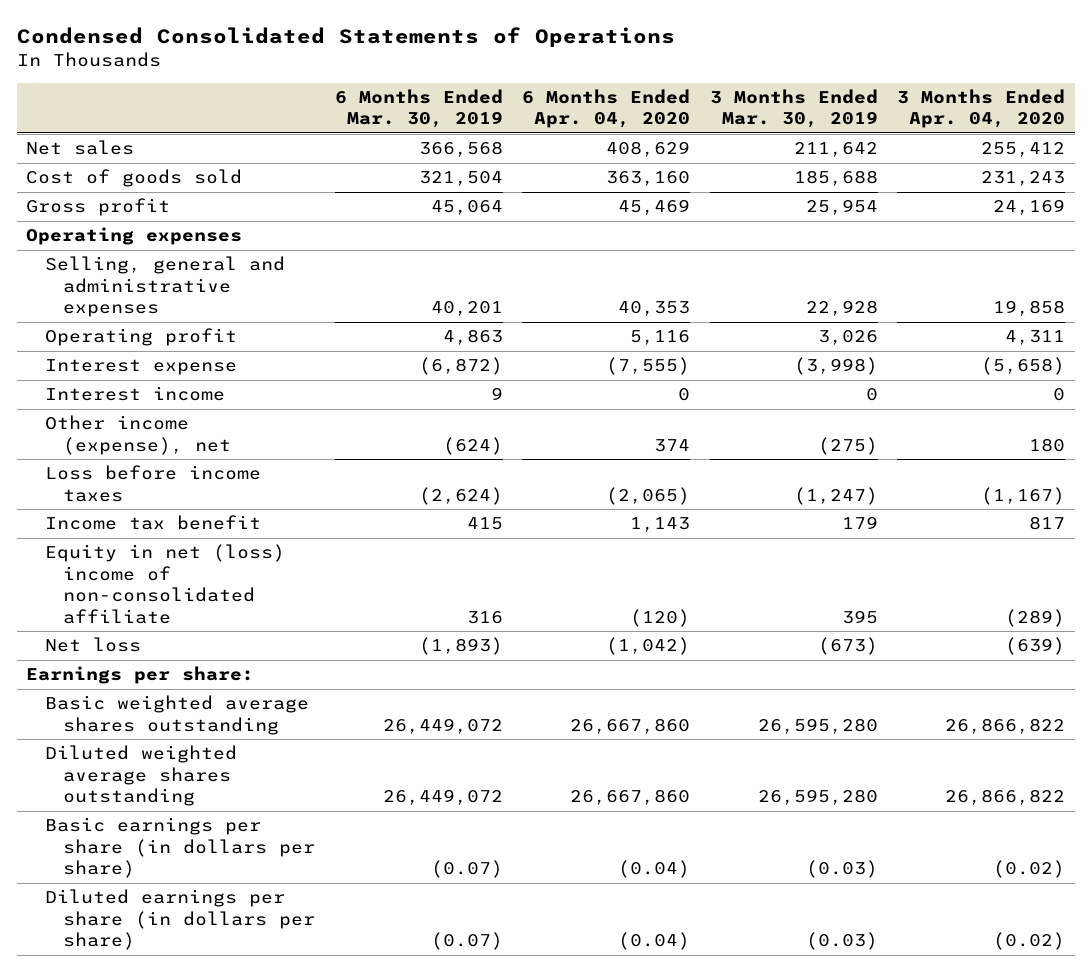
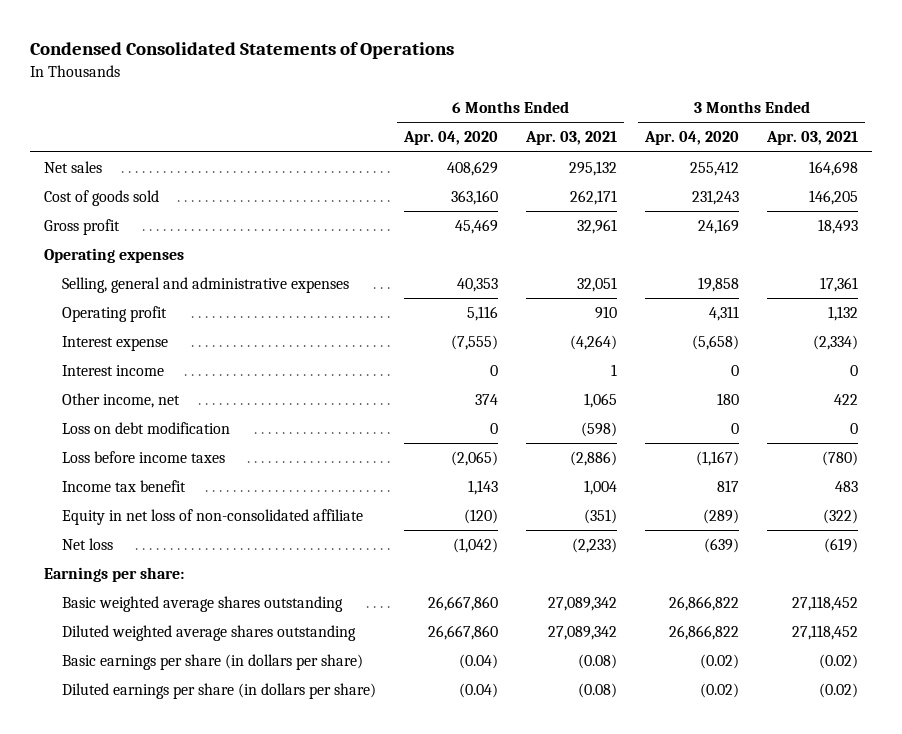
[334,88,503,129] 6 Months Ended Mar. 30, 2019 -> none
[709,88,878,129] 3 Months Ended Mar. 30, 2019 -> none
none -> [525,131,618,146] Apr. 03, 2021
none -> [766,131,859,146] Apr. 03, 2021
[44,415,232,455] Other income (expense), net -> [62,393,181,409] Other income, net
none -> [62,422,231,435] Loss on debt modification
[44,544,285,624] Equity in net (loss) income of non-consolidated affiliate -> [62,509,364,526] Equity in net loss of non-consolidated affiliate

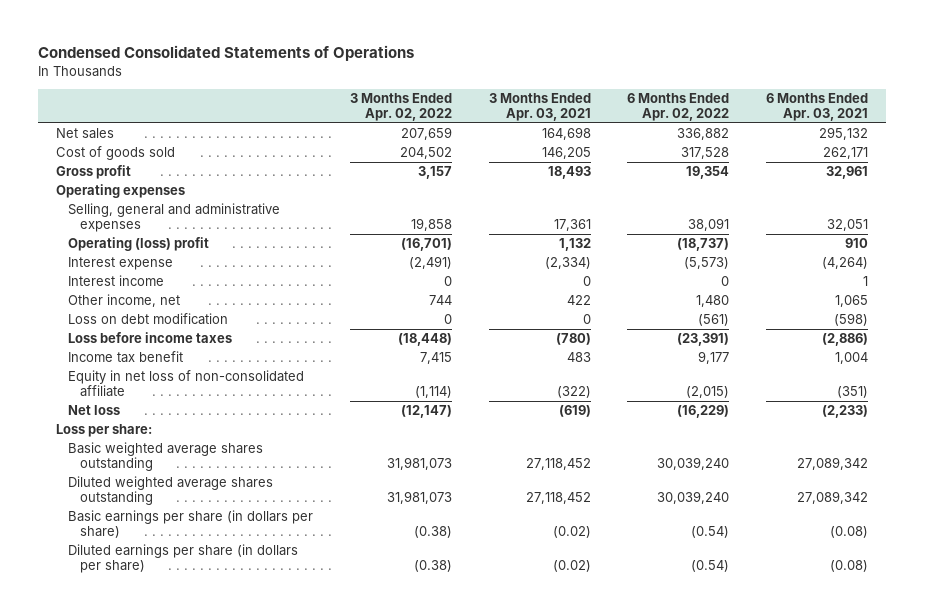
[403,131,499,146] Apr. 04, 2020 -> none
[644,131,740,146] Apr. 04, 2020 -> none
none -> [349,93,452,122] 3 Months Ended Apr. 02, 2022
none -> [627,93,730,122] 6 Months Ended Apr. 02, 2022
[62,306,168,323] Operating profit -> [68,237,210,252] Operating (loss) profit
[43,567,184,583] Earnings per share: -> [56,424,153,438] Loss per share:

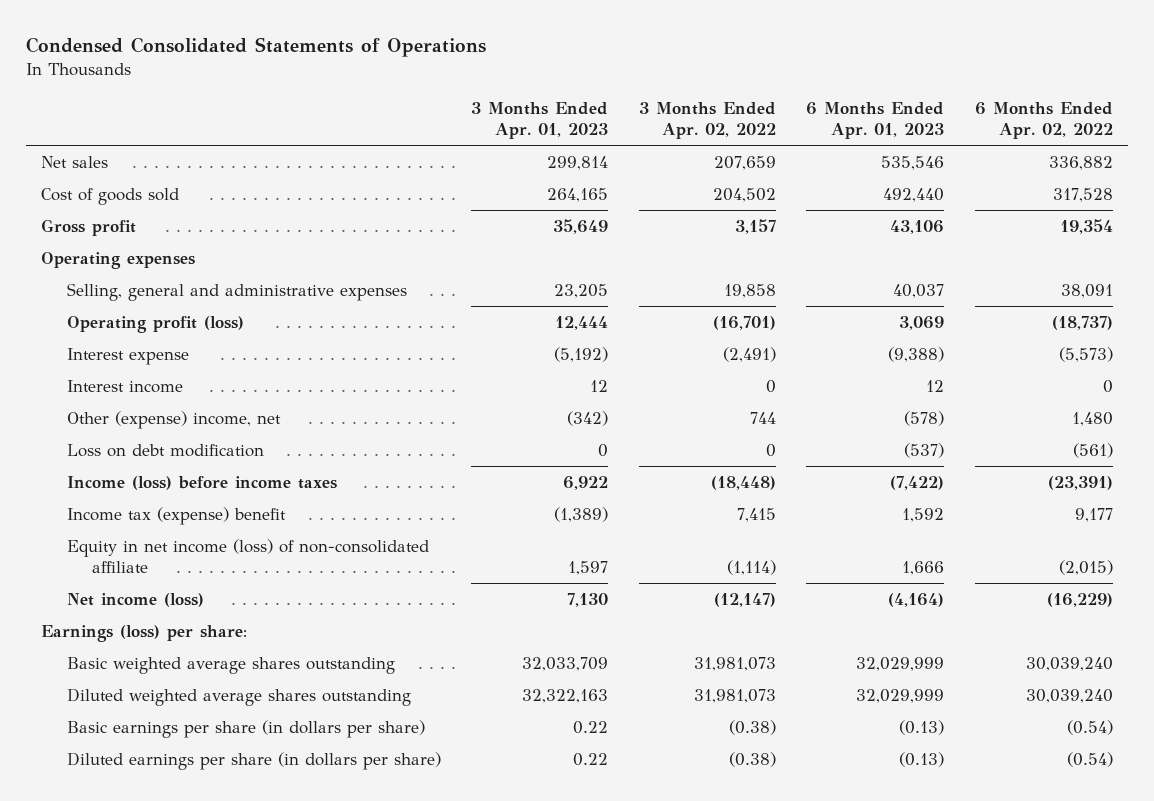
[488,93,591,122] 3 Months Ended Apr. 03, 2021 -> none
[766,93,869,122] 6 Months Ended Apr. 03, 2021 -> none
none -> [471,101,609,140] 3 Months Ended Apr. 01, 2023
none -> [806,101,945,140] 6 Months Ended Apr. 01, 2023
[68,237,210,252] Operating (loss) profit -> [66,315,244,333] Operating profit (loss)
[68,294,181,308] Other income, net -> [66,410,281,429] Other (expense) income, net
[68,332,233,344] Loss before income taxes -> [66,475,337,490] Income (loss) before income taxes
[68,351,184,364] Income tax benefit -> [66,506,286,525] Income tax (expense) benefit
[68,370,305,398] Equity in net loss of non-consolidated affiliate -> [66,538,429,574] Equity in net income (loss) of non-consolidated affiliate
[68,405,121,416] Net loss -> [66,592,204,607] Net income (loss)
[56,424,153,438] Loss per share: -> [41,624,248,642] Earnings (loss) per share:

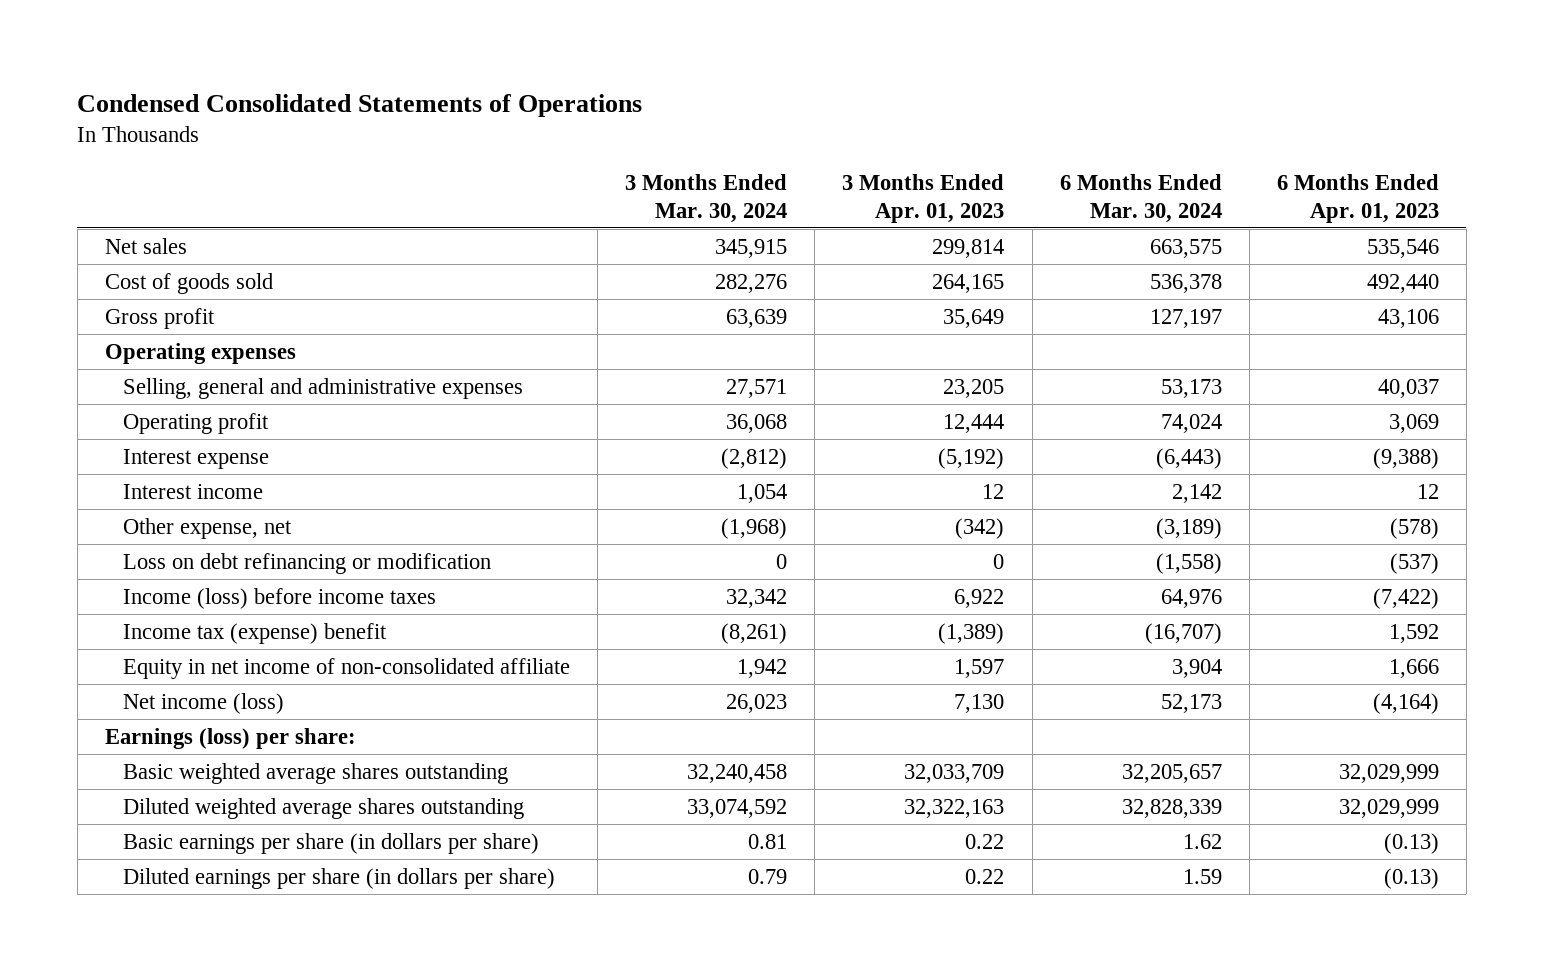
[638,101,776,140] 3 Months Ended Apr. 02, 2022 -> none
[975,101,1114,140] 6 Months Ended Apr. 02, 2022 -> none
none -> [625,173,788,223] 3 Months Ended Mar. 30, 2024
none -> [1059,173,1222,223] 6 Months Ended Mar. 30, 2024
[66,315,244,333] Operating profit (loss) -> [123,412,270,434] Operating profit
[66,410,281,429] Other (expense) income, net -> [123,517,293,539] Other expense, net
[66,443,264,457] Loss on debt modification -> [123,552,492,574] Loss on debt refinancing or modification
[66,538,429,574] Equity in net income (loss) of non-consolidated affiliate -> [123,657,571,679] Equity in net income of non-consolidated affiliate

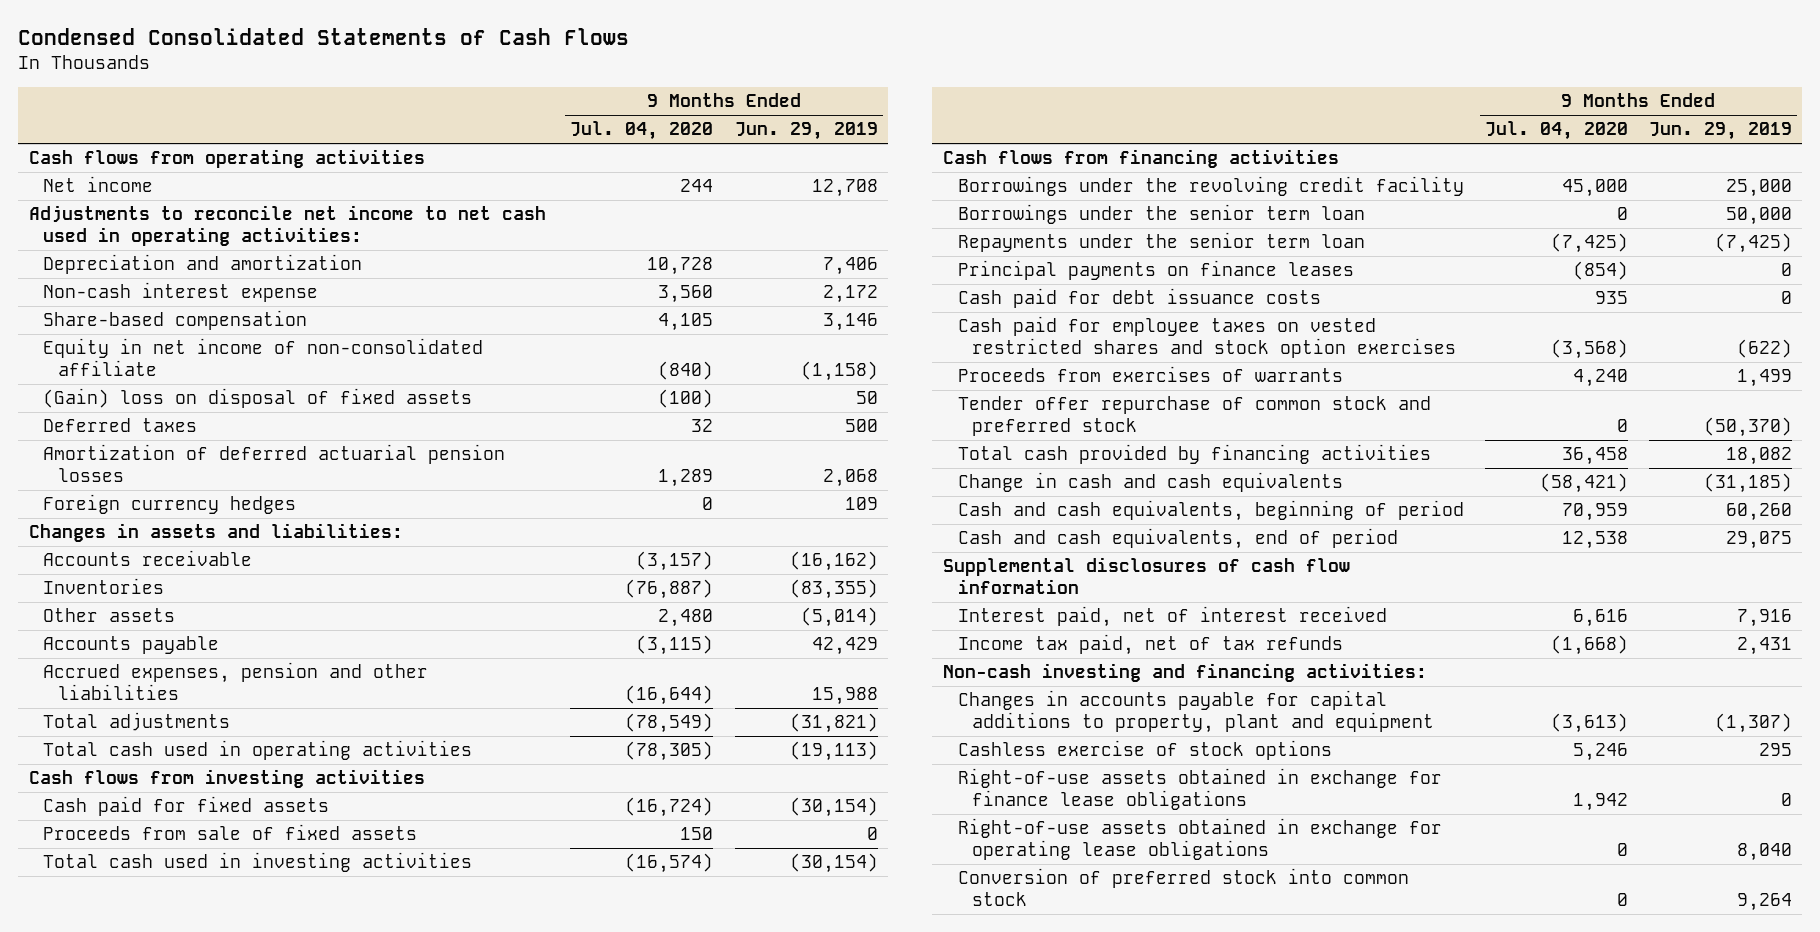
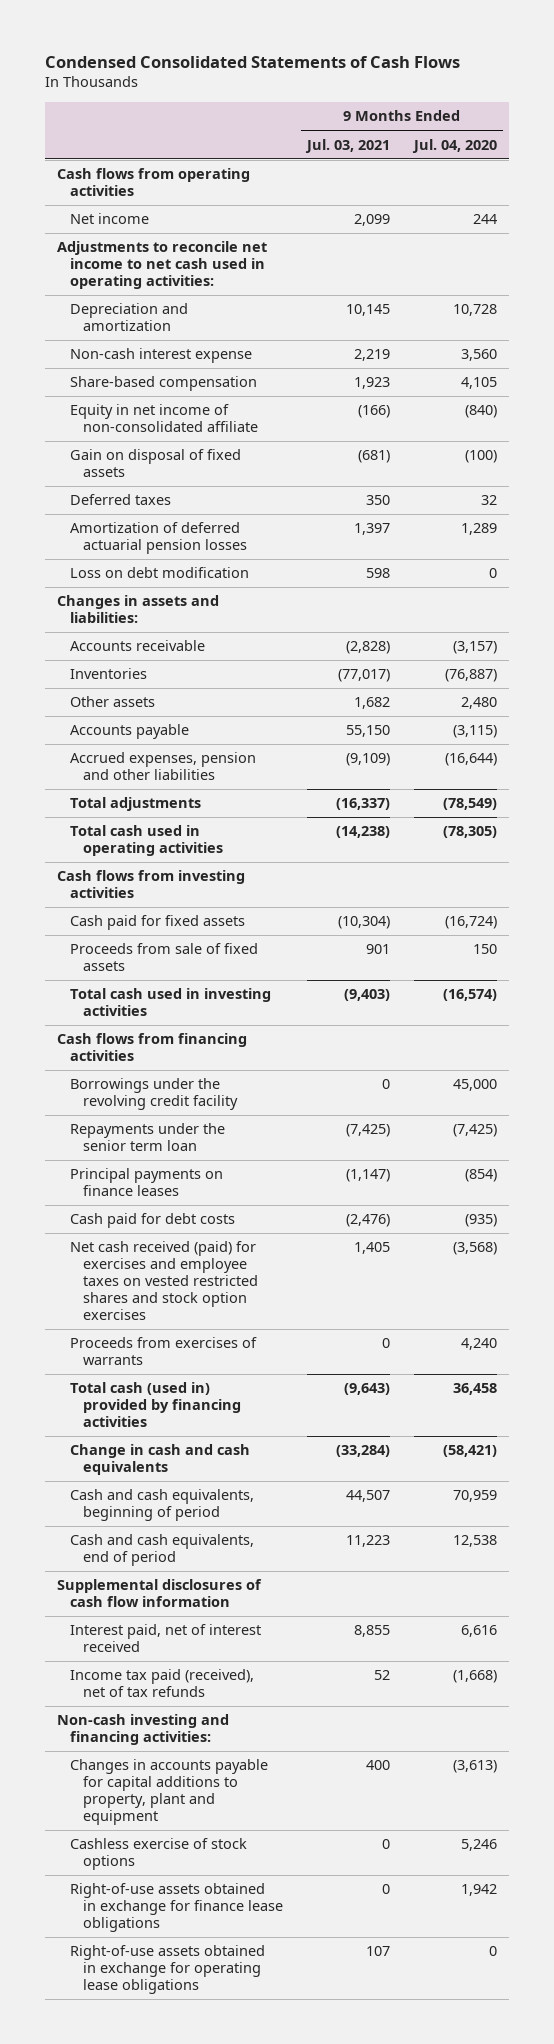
[734,122,878,141] Jun. 29, 2019 -> none
none -> [305,138,391,153] Jul. 03, 2021
[43,388,473,409] (Gain) loss on disposal of fixed assets -> [70,449,242,478] Gain on disposal of fixed assets
[43,494,297,515] Foreign currency hedges -> none
none -> [70,567,250,579] Loss on debt modification
[957,204,1365,225] Borrowings under the senior term loan -> none
[957,288,1321,309] Cash paid for debt issuance costs -> [70,1213,236,1229] Cash paid for debt costs
[1594,291,1628,305] 935 -> [464,1214,497,1228] (935)
[957,316,1457,358] Cash paid for employee taxes on vested restricted shares and stock option exercises -> [70,1241,259,1321] Net cash received (paid) for exercises and employee taxes on vested restricted shares and stock option exercises
[957,396,1431,436] Tender offer repurchase of common stock and preferred stock -> none
[957,444,1431,465] Total cash provided by financing activities -> [70,1382,242,1428] Total cash (used in) provided by financing activities
[957,634,1343,656] Income tax paid, net of tax refunds -> [70,1669,255,1698] Income tax paid (received), net of tax refunds
[957,868,1409,906] Conversion of preferred stock into common stock -> none

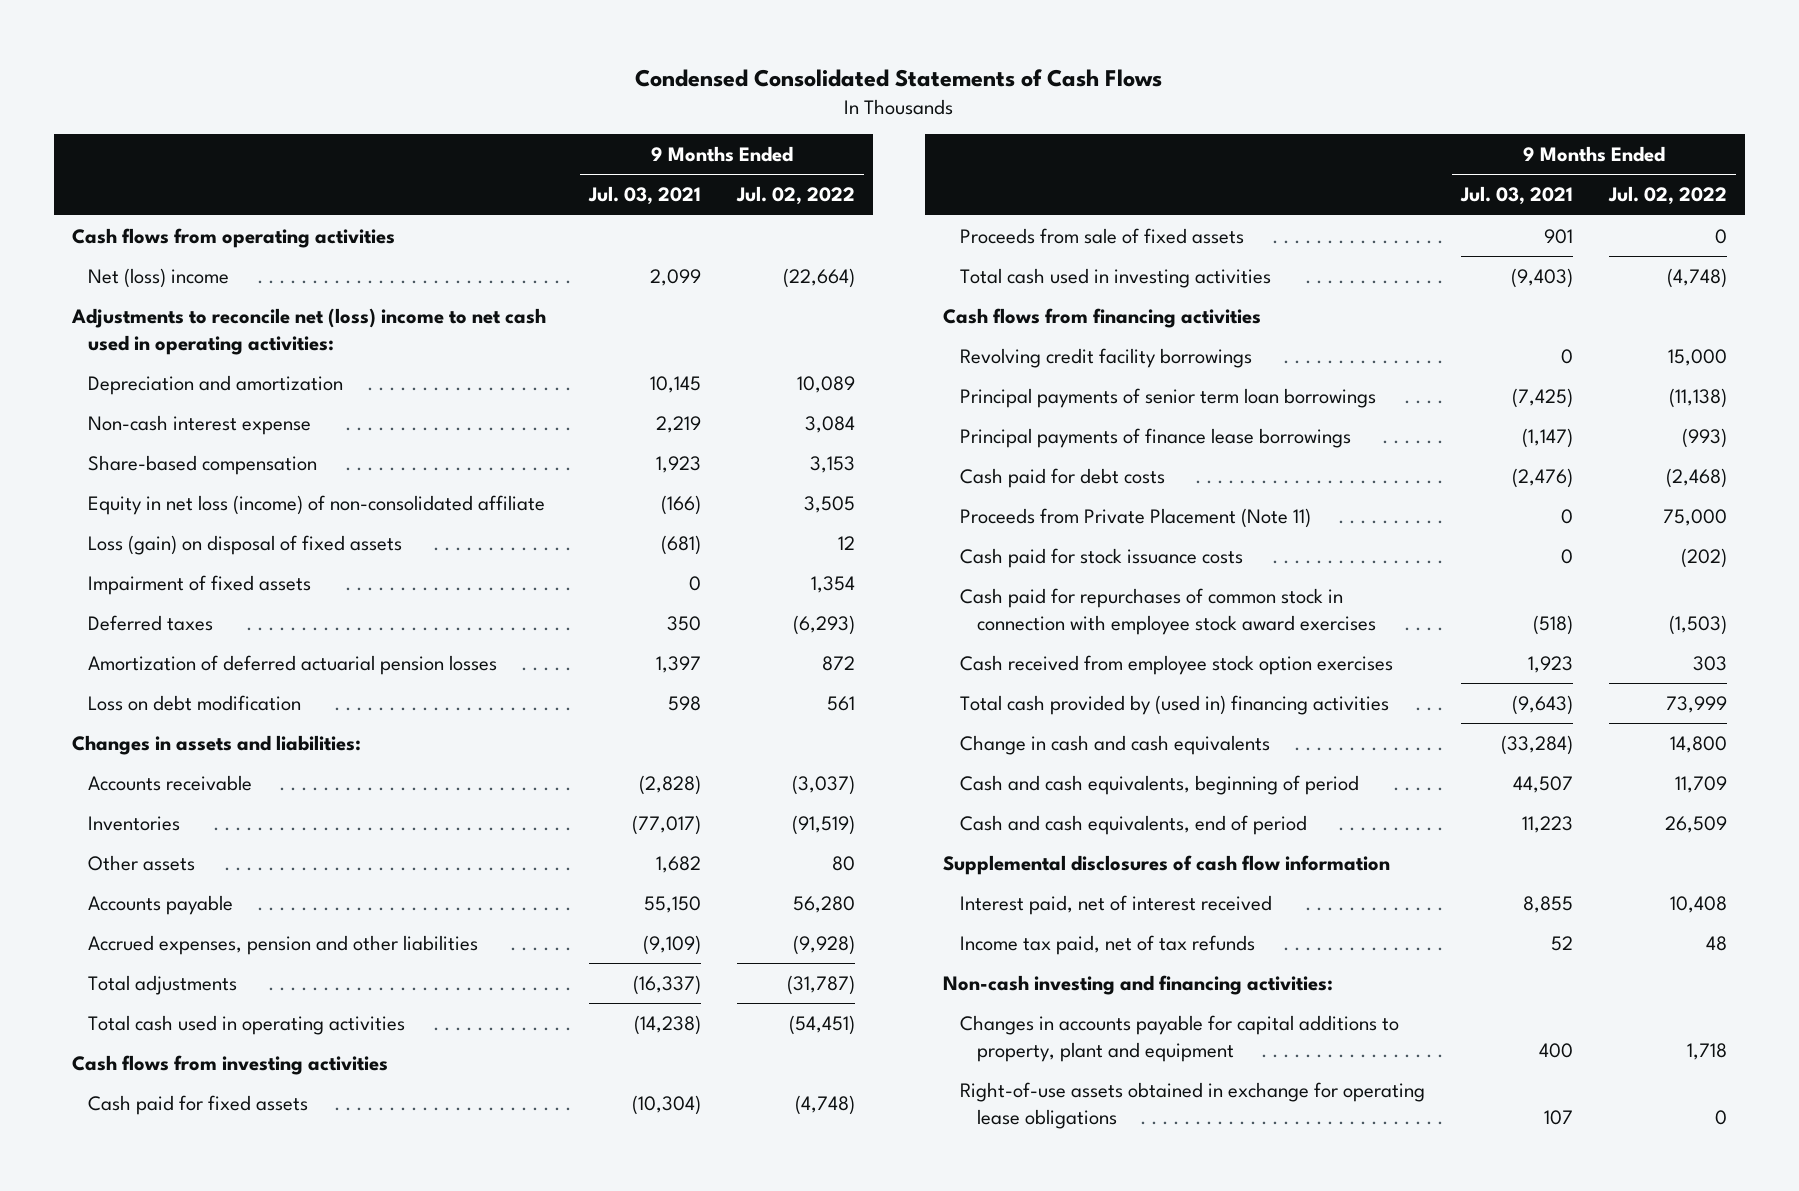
[411,138,497,153] Jul. 04, 2020 -> none
none -> [736,186,856,206] Jul. 02, 2022
[70,213,150,225] Net income -> [88,267,230,288] Net (loss) income
[57,241,268,290] Adjustments to reconcile net income to net cash used in operating activities: -> [70,307,546,355] Adjustments to reconcile net (loss) income to net cash used in operating activities:
[70,404,259,433] Equity in net income of non-consolidated affiliate -> [88,494,546,515] Equity in net loss (income) of non-consolidated affiliate
[70,449,242,478] Gain on disposal of fixed assets -> [88,534,403,555] Loss (gain) on disposal of fixed assets
none -> [88,574,312,595] Impairment of fixed assets
[70,1078,239,1111] Borrowings under the revolving credit facility -> [959,347,1252,368] Revolving credit facility borrowings
[70,1123,226,1152] Repayments under the senior term loan -> [959,387,1376,408] Principal payments of senior term loan borrowings
[70,1168,224,1197] Principal payments on finance leases -> [959,427,1351,448] Principal payments of finance lease borrowings
[70,1337,258,1366] Proceeds from exercises of warrants -> none
none -> [959,507,1311,528] Proceeds from Private Placement (Note 11)
none -> [959,547,1243,568] Cash paid for stock issuance costs
none -> [959,587,1376,635] Cash paid for repurchases of common stock in connection with employee stock award exercises
[70,1241,259,1321] Net cash received (paid) for exercises and employee taxes on vested restricted shares and stock option exercises -> [959,654,1393,675] Cash received from employee stock option exercises
[354,1242,391,1255] 1,405 -> [1527,655,1573,673] 1,923
[70,1382,242,1428] Total cash (used in) provided by financing activities -> [959,694,1389,715] Total cash provided by (used in) financing activities
[70,1669,255,1698] Income tax paid (received), net of tax refunds -> [959,934,1255,955] Income tax paid, net of tax refunds
[70,1838,248,1871] Cashless exercise of stock options -> none
[70,1883,284,1933] Right-of-use assets obtained in exchange for finance lease obligations -> none

